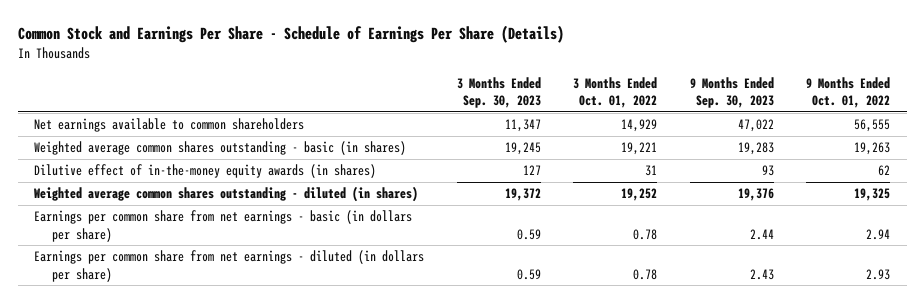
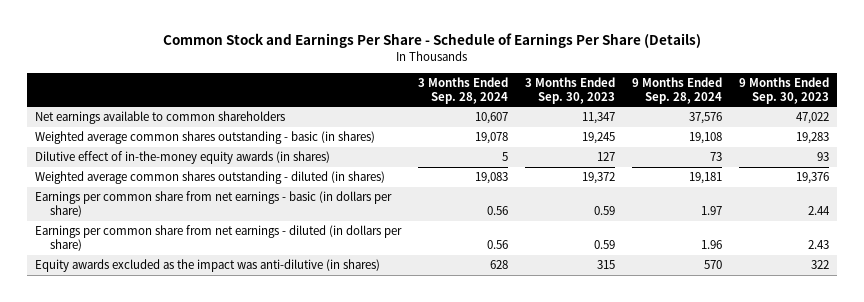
[573,76,658,109] 3 Months Ended Oct. 01, 2022 -> none
[806,76,891,109] 9 Months Ended Oct. 01, 2022 -> none
none -> [418,76,509,104] 3 Months Ended Sep. 28, 2024
none -> [631,76,722,104] 9 Months Ended Sep. 28, 2024
none -> [35,259,381,273] Equity awards excluded as the impact was anti-dilutive (in shares)

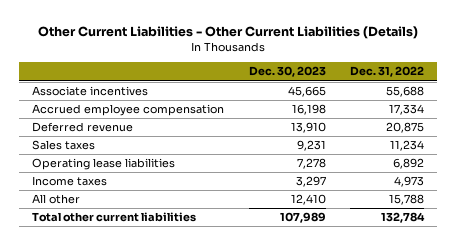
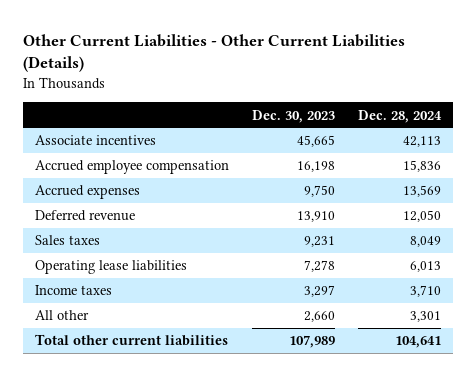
[350,66,425,78] Dec. 31, 2022 -> none
none -> [358,109,443,123] Dec. 28, 2024
none -> [35,185,141,200] Accrued expenses
[290,194,326,206] 12,410 -> [304,311,336,323] 2,660

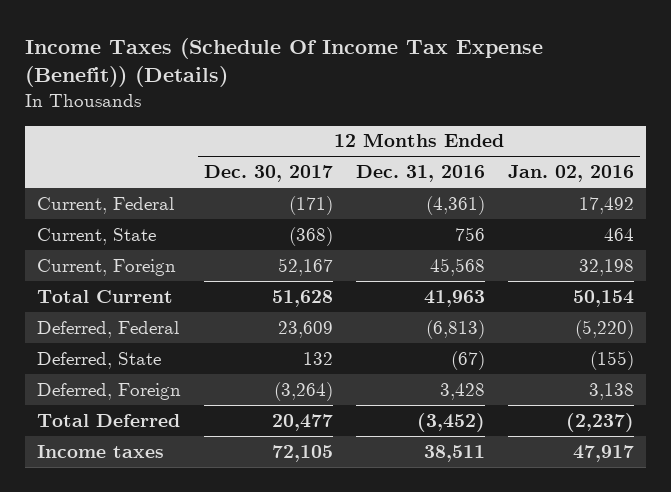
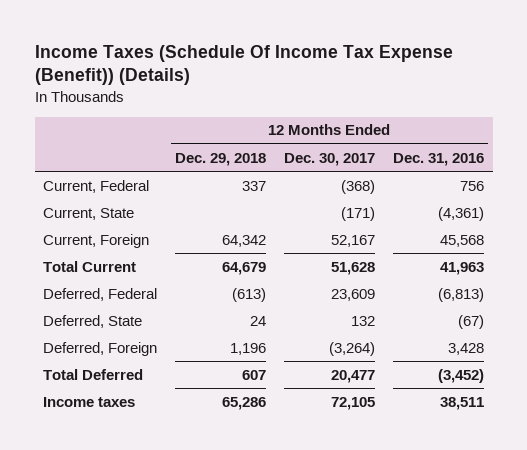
[508,165,635,183] Jan. 02, 2016 -> none
none -> [175,152,267,166] Dec. 29, 2018
[288,195,333,215] (171) -> [340,179,375,194] (368)
[426,195,486,215] (4,361) -> [459,180,484,191] 756
[288,226,333,246] (368) -> [340,206,375,221] (171)
[455,226,486,241] 756 -> [437,206,484,221] (4,361)

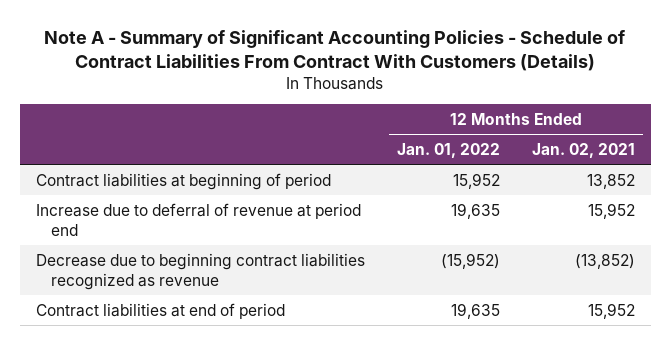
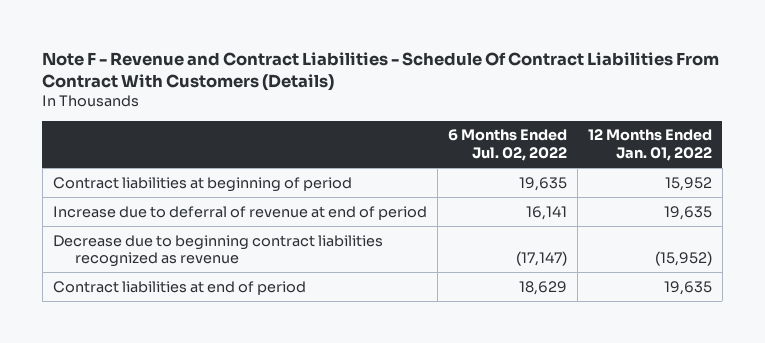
[44,29,626,71] Note A - Summary of Significant Accounting Policies - Schedule of Contract Liabilities From Contract With Customers (Details) -> [42,51,720,92] Note F - Revenue and Contract Liabilities - Schedule Of Contract Liabilities From Contract With Customers (Details)
[531,142,635,158] Jan. 02, 2021 -> none
none -> [447,129,567,161] 6 Months Ended Jul. 02, 2022
[35,202,361,236] Increase due to deferral of revenue at period end -> [52,205,427,220] Increase due to deferral of revenue at end of period

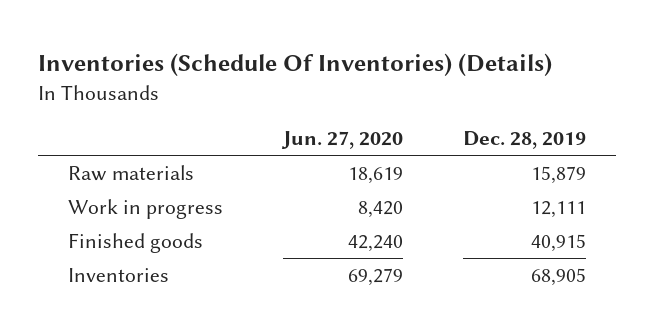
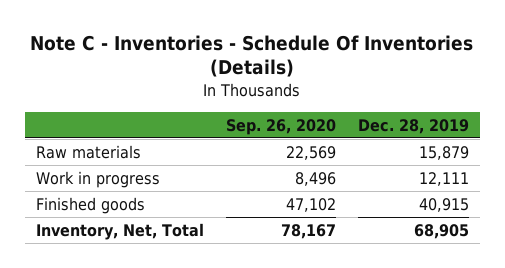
[38,53,553,77] Inventories (Schedule Of Inventories) (Details) -> [30,34,474,78] Note C - Inventories - Schedule Of Inventories (Details)
[281,131,404,150] Jun. 27, 2020 -> none
none -> [225,118,336,135] Sep. 26, 2020
[68,267,170,282] Inventories -> [35,222,204,240] Inventory, Net, Total

